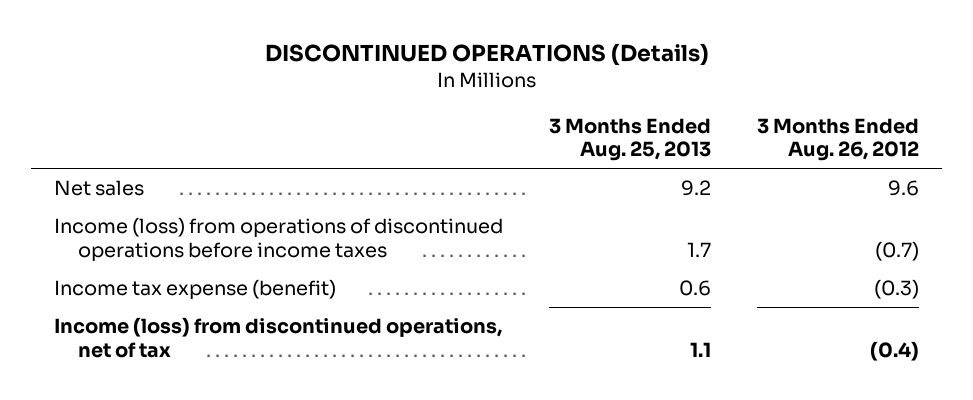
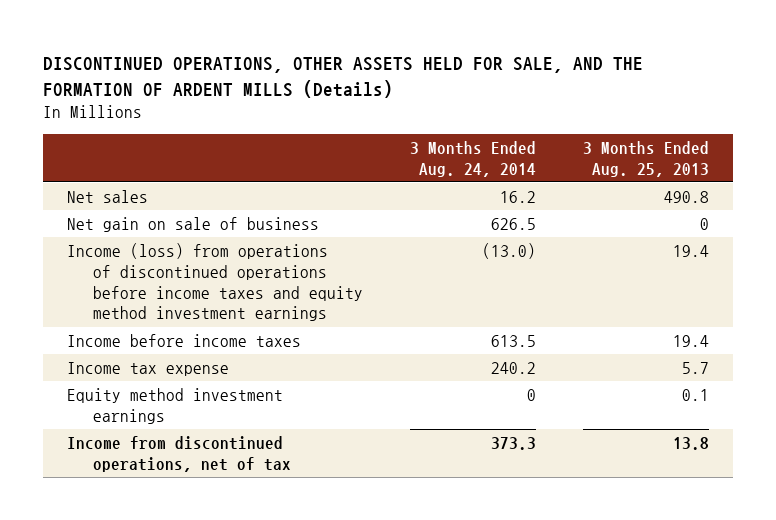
[264,43,709,67] DISCONTINUED OPERATIONS (Details) -> [43,57,644,98] DISCONTINUED OPERATIONS, OTHER ASSETS HELD FOR SALE, AND THE FORMATION OF ARDENT MILLS (Details)
[757,117,920,162] 3 Months Ended Aug. 26, 2012 -> none
none -> [410,140,537,177] 3 Months Ended Aug. 24, 2014
[681,180,712,197] 9.2 -> [664,190,710,203] 490.8
none -> [66,216,319,232] Net gain on sale of business
none -> [66,242,364,322] Income (loss) from operations of discontinued operations before income taxes and equity method investment earnings
[54,217,504,261] Income (loss) from operations of discontinued operations before income taxes -> [66,333,301,347] Income before income taxes
[687,241,712,257] 1.7 -> [673,334,710,347] 19.4
[54,279,337,300] Income tax expense (benefit) -> [66,361,229,376] Income tax expense
[679,280,712,297] 0.6 -> [682,361,710,374] 5.7
none -> [66,387,283,424] Equity method investment earnings
[54,317,503,358] Income (loss) from discontinued operations, net of tax -> [66,435,292,472] Income from discontinued operations, net of tax
[690,341,712,357] 1.1 -> [673,436,710,450] 13.8

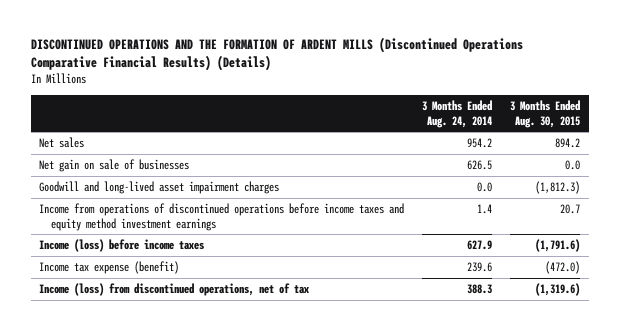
[43,57,644,98] DISCONTINUED OPERATIONS, OTHER ASSETS HELD FOR SALE, AND THE FORMATION OF ARDENT MILLS (Details) -> [30,36,523,72] DISCONTINUED OPERATIONS AND THE FORMATION OF ARDENT MILLS (Discontinued Operations Comparative Financial Results) (Details)
[583,140,710,177] 3 Months Ended Aug. 25, 2013 -> none
none -> [509,99,580,128] 3 Months Ended Aug. 30, 2015
[66,387,283,424] Equity method investment earnings -> none
[500,190,537,203] 16.2 -> [467,137,493,148] 954.2
[66,216,319,232] Net gain on sale of business -> [39,158,190,172] Net gain on sale of businesses
none -> [39,180,280,194] Goodwill and long-lived asset impairment charges
[66,242,364,322] Income (loss) from operations of discontinued operations before income taxes and equity method investment earnings -> [39,202,405,231] Income from operations of discontinued operations before income taxes and equity method investment earnings
[482,242,537,259] (13.0) -> [477,203,493,214] 1.4
[66,333,301,347] Income before income taxes -> [39,238,205,252] Income (loss) before income taxes
[491,334,537,347] 613.5 -> [467,239,493,250] 627.9
[66,361,229,376] Income tax expense -> [39,260,180,274] Income tax expense (benefit)
[491,361,537,374] 240.2 -> [467,261,493,272] 239.6
[66,435,292,472] Income from discontinued operations, net of tax -> [39,282,310,296] Income (loss) from discontinued operations, net of tax
[491,436,537,450] 373.3 -> [467,283,493,294] 388.3

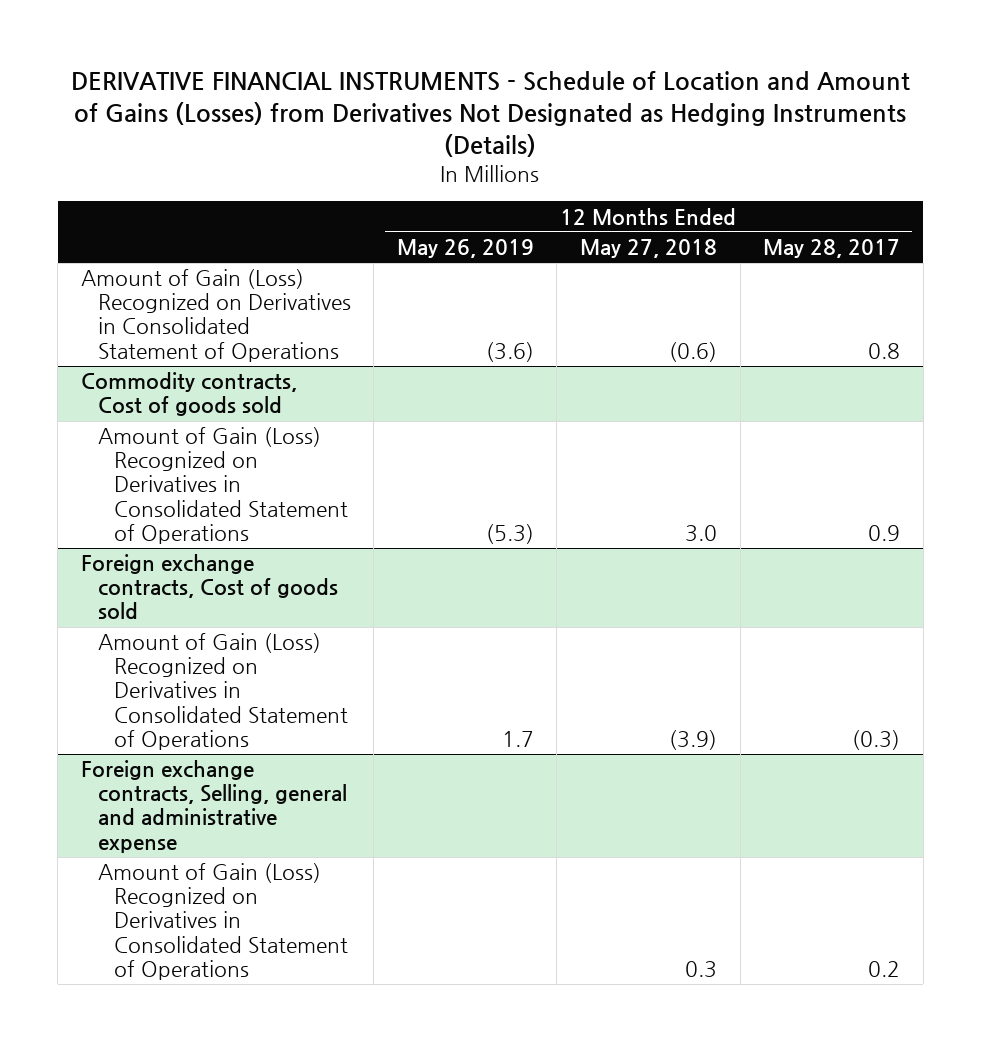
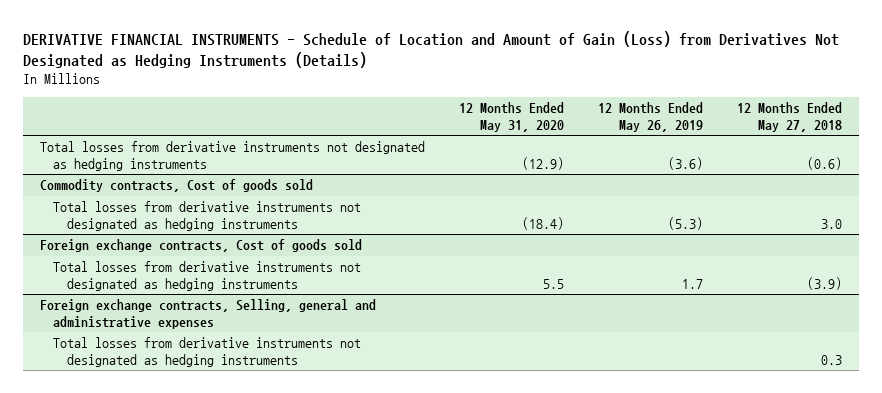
[71,71,911,158] DERIVATIVE FINANCIAL INSTRUMENTS - Schedule of Location and Amount of Gains (Losses) from Derivatives Not Designated as Hedging Instruments (Details) -> [22,30,839,68] DERIVATIVE FINANCIAL INSTRUMENTS - Schedule of Location and Amount of Gain (Loss) from Derivatives Not Designated as Hedging Instruments (Details)
[763,239,901,259] May 28, 2017 -> none
none -> [459,101,565,132] 12 Months Ended May 31, 2020
[80,269,351,362] Amount of Gain (Loss) Recognized on Derivatives in Consolidated Statement of Operations -> [39,141,425,171] Total losses from derivative instruments not designated as hedging instruments
[97,427,349,544] Amount of Gain (Loss) Recognized on Derivatives in Consolidated Statement of Operations -> [53,201,362,231] Total losses from derivative instruments not designated as hedging instruments
[97,633,349,750] Amount of Gain (Loss) Recognized on Derivatives in Consolidated Statement of Operations -> [53,261,362,291] Total losses from derivative instruments not designated as hedging instruments
[80,760,347,853] Foreign exchange contracts, Selling, general and administrative expense -> [39,299,376,329] Foreign exchange contracts, Selling, general and administrative expenses
[97,863,349,980] Amount of Gain (Loss) Recognized on Derivatives in Consolidated Statement of Operations -> [53,337,362,367] Total losses from derivative instruments not designated as hedging instruments

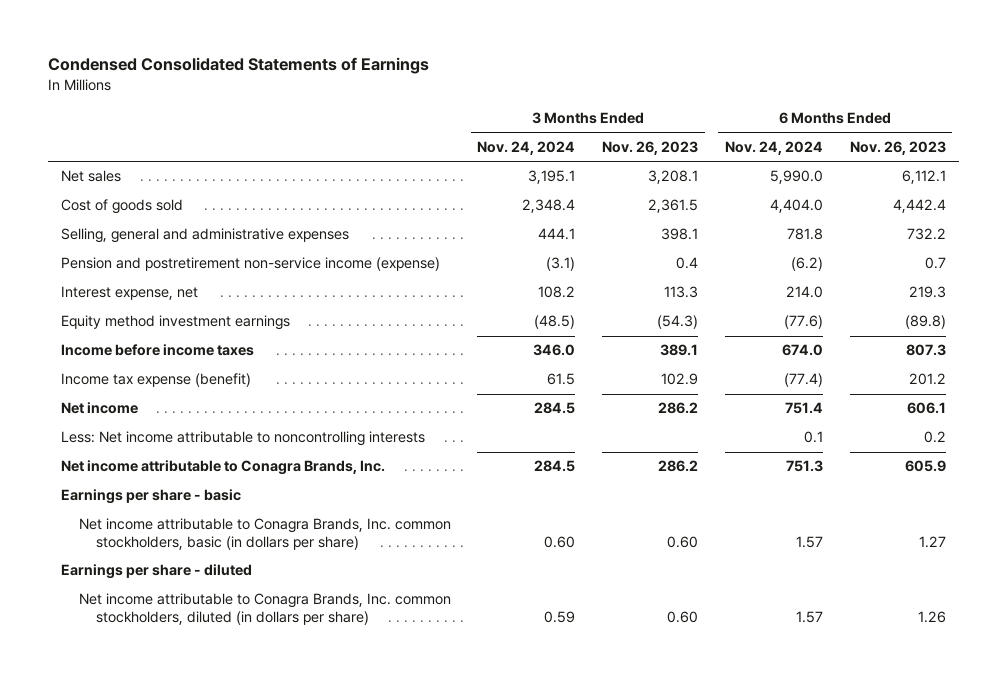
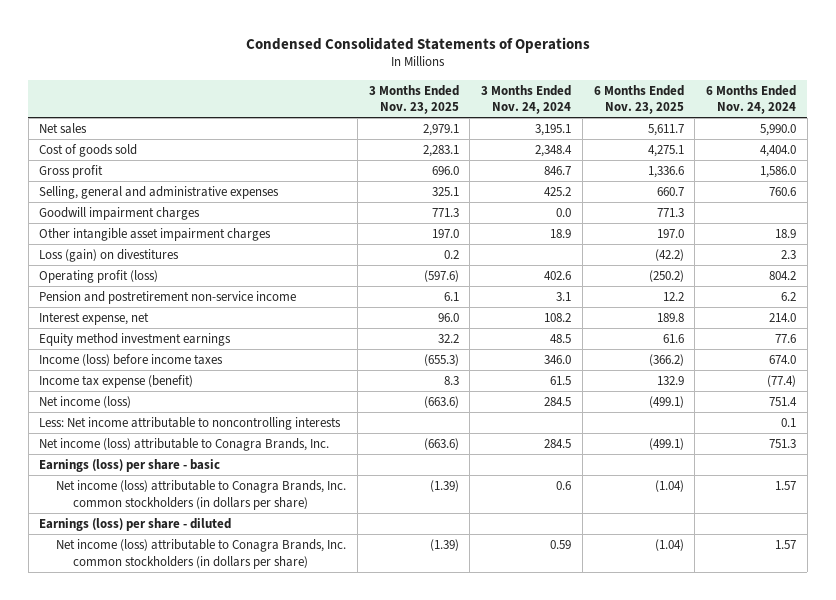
[48,57,430,75] Condensed Consolidated Statements of Earnings -> [245,36,590,53] Condensed Consolidated Statements of Operations
[602,140,699,155] Nov. 26, 2023 -> none
[849,140,946,155] Nov. 26, 2023 -> none
none -> [368,84,459,115] 3 Months Ended Nov. 23, 2025
none -> [593,84,684,115] 6 Months Ended Nov. 23, 2025
none -> [39,164,104,178] Gross profit
[538,228,576,241] 444.1 -> [544,186,572,196] 425.2
[786,228,823,241] 781.8 -> [769,186,797,196] 760.6
none -> [39,206,201,220] Goodwill impairment charges
none -> [39,227,272,241] Other intangible asset impairment charges
none -> [39,248,180,262] Loss (gain) on divestitures
none -> [39,269,159,283] Operating profit (loss)
[61,257,441,272] Pension and postretirement non-service income (expense) -> [39,290,297,304] Pension and postretirement non-service income
[546,257,576,272] (3.1) -> [556,291,572,301] 3.1
[790,257,823,272] (6.2) -> [781,291,797,301] 6.2
[534,315,576,330] (48.5) -> [550,333,572,343] 48.5
[783,315,823,330] (77.6) -> [775,333,797,343] 77.6
[61,344,255,357] Income before income taxes -> [39,353,224,366] Income (loss) before income taxes
[61,402,139,415] Net income -> [39,395,132,408] Net income (loss)
[61,460,386,476] Net income attributable to Conagra Brands, Inc. -> [39,437,330,451] Net income (loss) attributable to Conagra Brands, Inc.
[61,489,242,505] Earnings per share - basic -> [39,458,221,472] Earnings (loss) per share - basic
[78,518,451,551] Net income attributable to Conagra Brands, Inc. common stockholders, basic (in dollars per share) -> [56,479,347,510] Net income (loss) attributable to Conagra Brands, Inc. common stockholders (in dollars per share)
[544,536,576,549] 0.60 -> [556,480,572,490] 0.6
[61,564,253,580] Earnings per share - diluted -> [39,517,232,531] Earnings (loss) per share - diluted
[78,593,451,626] Net income attributable to Conagra Brands, Inc. common stockholders, diluted (in dollars per share) -> [56,538,347,569] Net income (loss) attributable to Conagra Brands, Inc. common stockholders (in dollars per share)

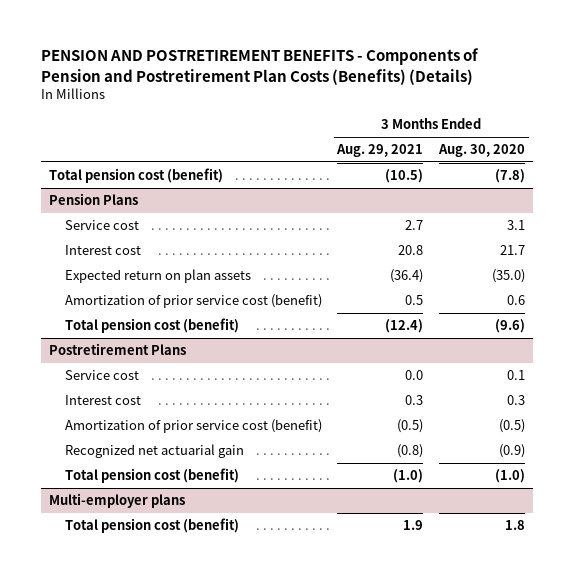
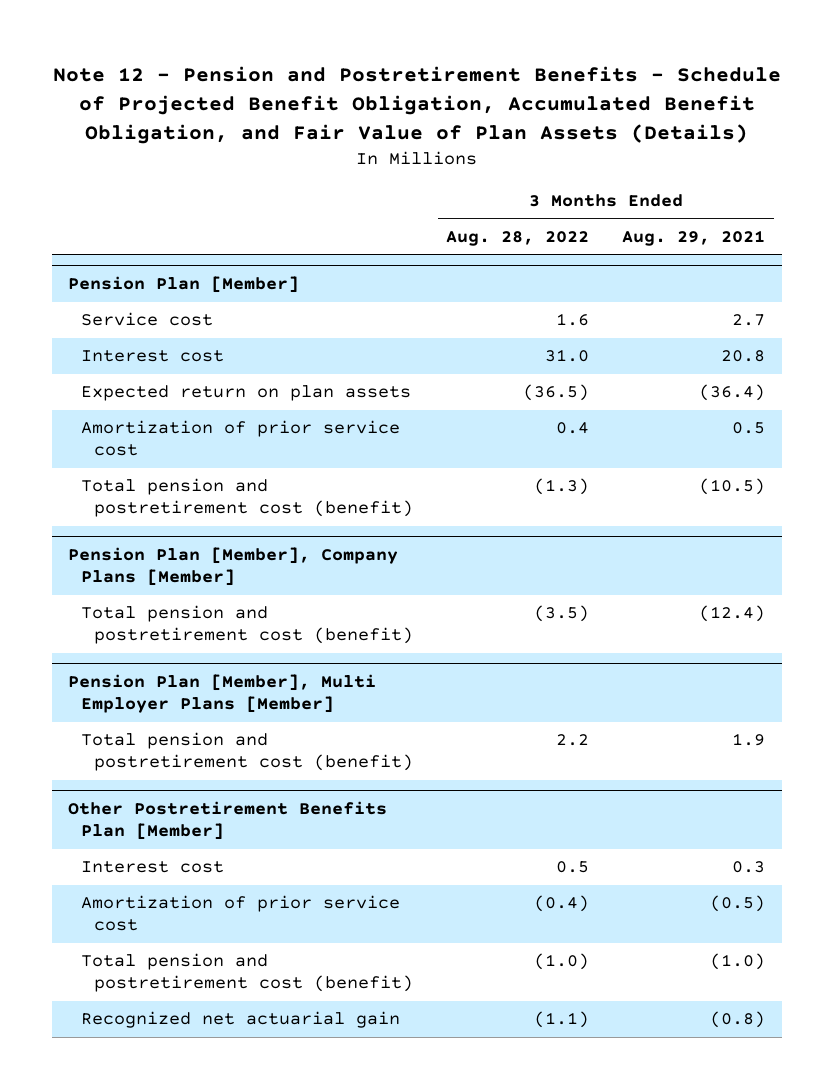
[41,48,480,85] PENSION AND POSTRETIREMENT BENEFITS - Components of Pension and Postretirement Plan Costs (Benefits) (Details) -> [52,65,781,144] Note 12 - Pension and Postretirement Benefits - Schedule of Projected Benefit Obligation, Accumulated Benefit Obligation, and Fair Value of Plan Assets (Details)
[438,144,526,158] Aug. 30, 2020 -> none
none -> [446,230,590,246] Aug. 28, 2022
[49,168,224,184] Total pension cost (benefit) -> none
[49,193,139,206] Pension Plans -> [68,276,300,294] Pension Plan [Member]
[64,370,139,381] Service cost -> none
[64,294,322,309] Amortization of prior service cost (benefit) -> [81,420,401,457] Amortization of prior service cost
[64,318,239,334] Total pension cost (benefit) -> [81,478,414,518] Total pension and postretirement cost (benefit)
[385,319,424,334] (12.4) -> [699,478,766,496] (10.5)
none -> [68,547,399,587] Pension Plan [Member], Company Plans [Member]
none -> [81,605,414,645] Total pension and postretirement cost (benefit)
none -> [68,674,377,714] Pension Plan [Member], Multi Employer Plans [Member]
none -> [81,732,414,772] Total pension and postretirement cost (benefit)
[49,343,187,356] Postretirement Plans -> [68,801,388,841] Other Postretirement Benefits Plan [Member]
[64,419,322,434] Amortization of prior service cost (benefit) -> [81,895,401,932] Amortization of prior service cost
none -> [81,953,414,993] Total pension and postretirement cost (benefit)
[64,468,239,484] Total pension cost (benefit) -> none
[49,493,186,509] Multi-employer plans -> none
[64,518,239,534] Total pension cost (benefit) -> none

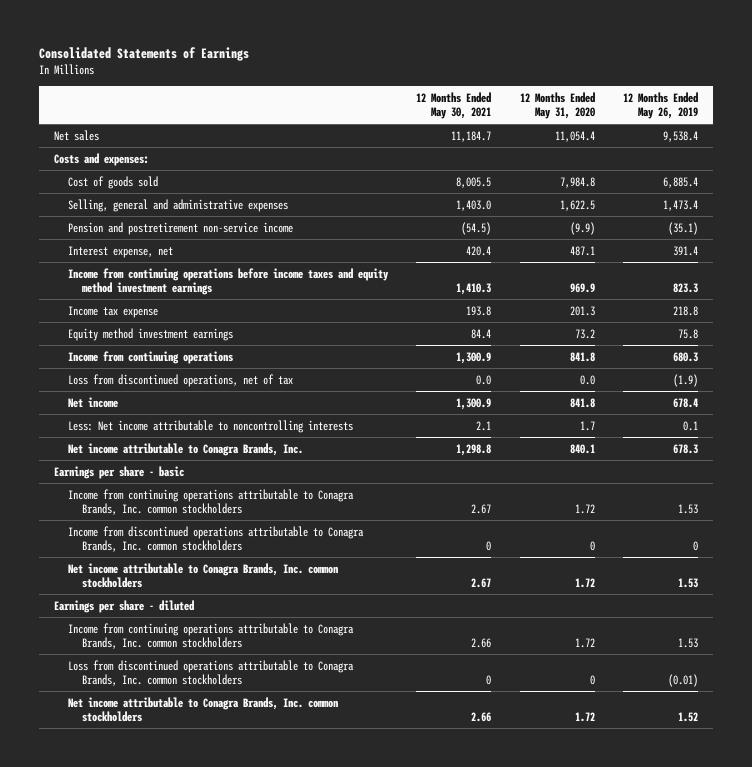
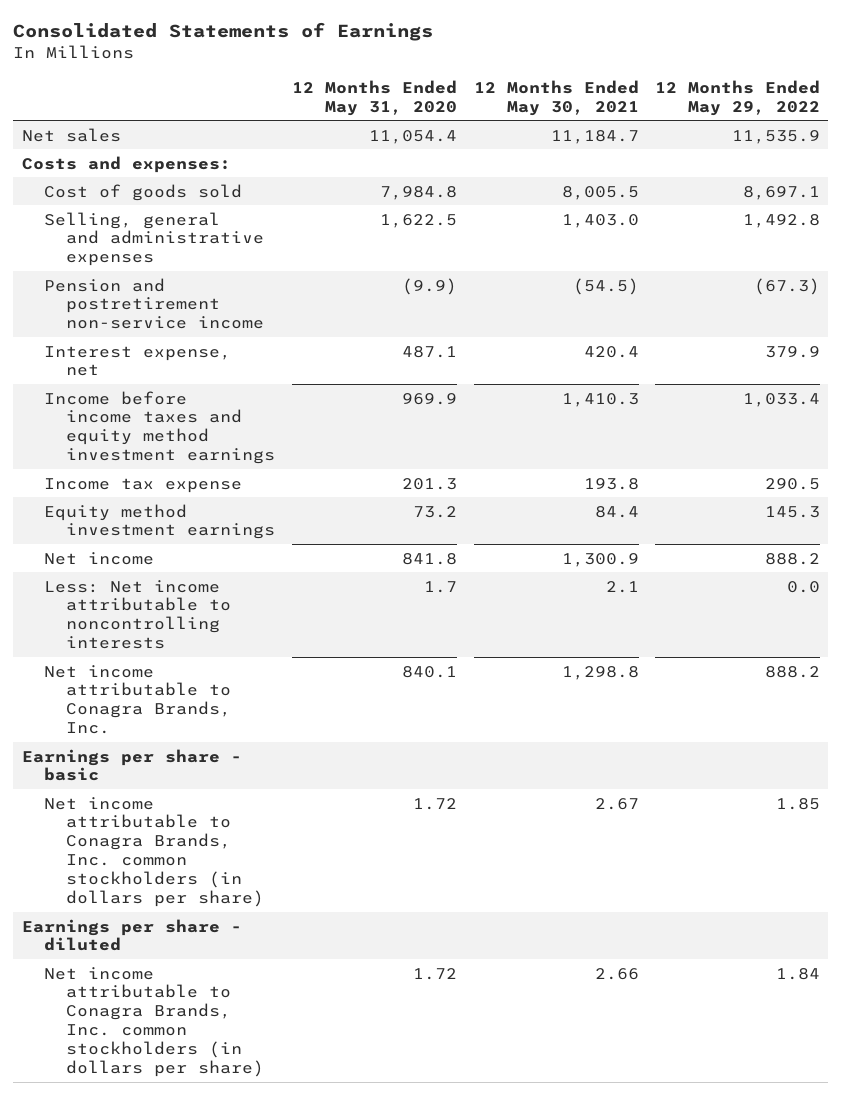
[623,91,699,120] 12 Months Ended May 26, 2019 -> none
none -> [655,79,821,116] 12 Months Ended May 29, 2022
[68,267,390,296] Income from continuing operations before income taxes and equity method investment earnings -> [43,390,276,465] Income before income taxes and equity method investment earnings
[68,350,234,364] Income from continuing operations -> none
[68,373,294,387] Loss from discontinued operations, net of tax -> none
[68,488,355,516] Income from continuing operations attributable to Conagra Brands, Inc. common stockholders -> none
[68,525,365,553] Income from discontinued operations attributable to Conagra Brands, Inc. common stockholders -> none
[68,562,339,589] Net income attributable to Conagra Brands, Inc. common stockholders -> [43,796,265,907] Net income attributable to Conagra Brands, Inc. common stockholders (in dollars per share)
[68,622,355,650] Income from continuing operations attributable to Conagra Brands, Inc. common stockholders -> none
[68,659,355,687] Loss from discontinued operations attributable to Conagra Brands, Inc. common stockholders -> none
[68,696,339,723] Net income attributable to Conagra Brands, Inc. common stockholders -> [43,966,265,1077] Net income attributable to Conagra Brands, Inc. common stockholders (in dollars per share)

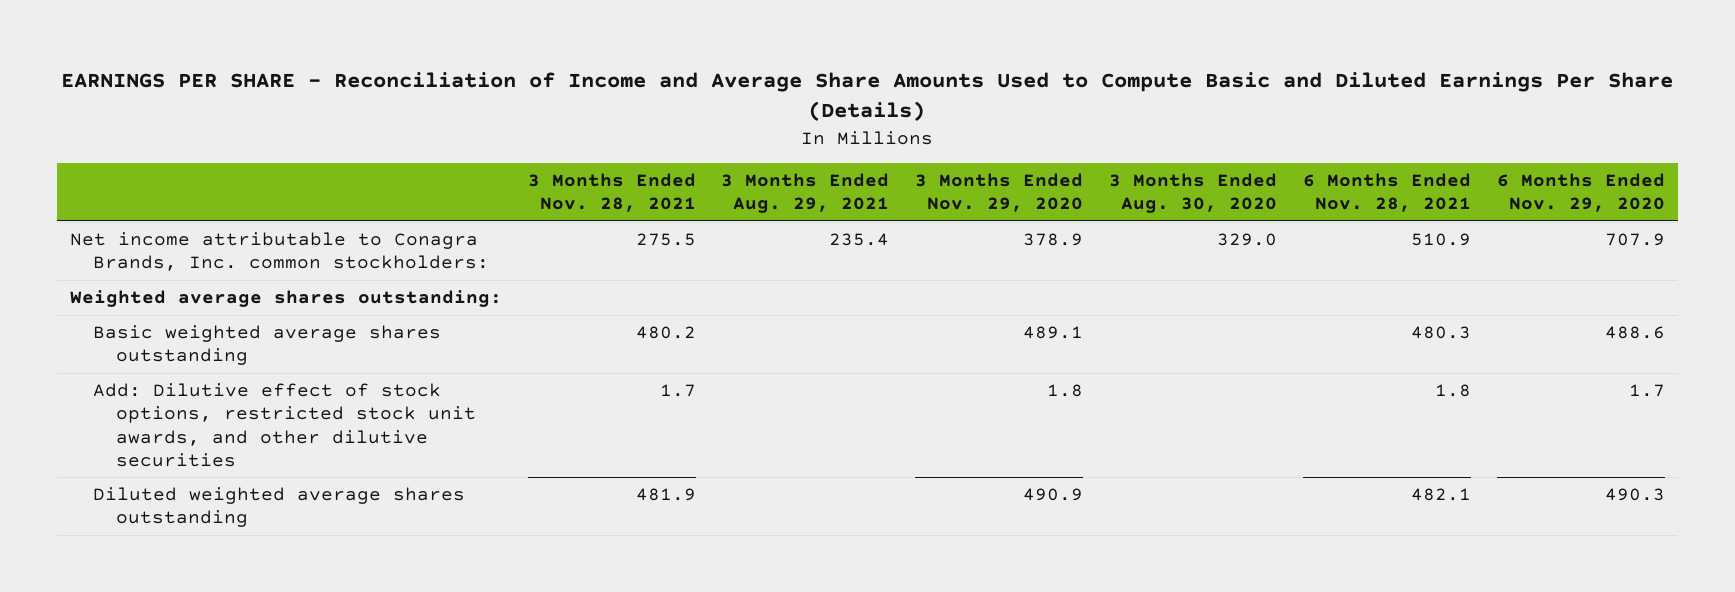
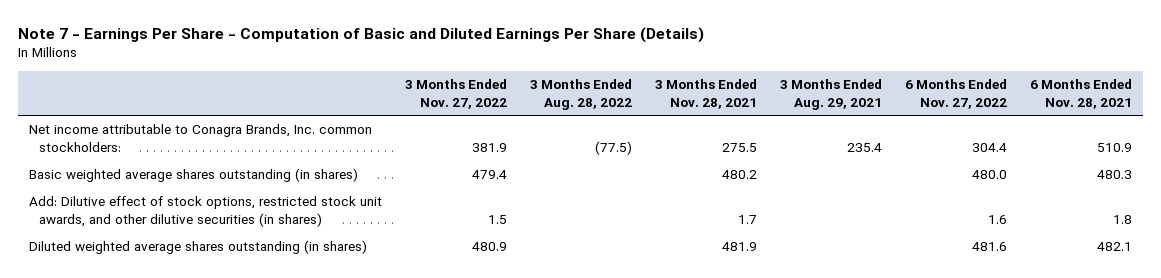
[61,71,1674,122] EARNINGS PER SHARE - Reconciliation of Income and Average Share Amounts Used to Compute Basic and Diluted Earnings Per Share (Details) -> [18,27,705,44] Note 7 - Earnings Per Share - Computation of Basic and Diluted Earnings Per Share (Details)
[915,173,1084,213] 3 Months Ended Nov. 29, 2020 -> none
[1109,173,1278,214] 3 Months Ended Aug. 30, 2020 -> none
[1497,173,1666,213] 6 Months Ended Nov. 29, 2020 -> none
none -> [405,79,508,109] 3 Months Ended Nov. 27, 2022
none -> [530,79,633,110] 3 Months Ended Aug. 28, 2022
none -> [904,79,1007,109] 6 Months Ended Nov. 27, 2022
[69,290,502,308] Weighted average shares outstanding: -> none
[92,325,441,366] Basic weighted average shares outstanding -> [29,168,359,183] Basic weighted average shares outstanding (in shares)
[92,383,477,467] Add: Dilutive effect of stock options, restricted stock unit awards, and other dilutive securities -> [29,196,383,227] Add: Dilutive effect of stock options, restricted stock unit awards, and other dilutive securities (in shares)
[92,487,465,528] Diluted weighted average shares outstanding -> [29,240,368,255] Diluted weighted average shares outstanding (in shares)

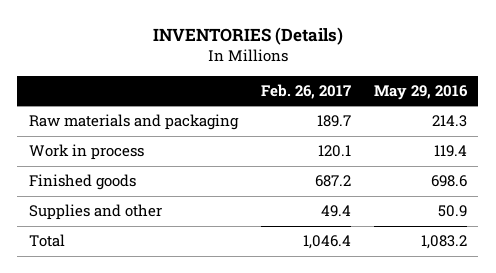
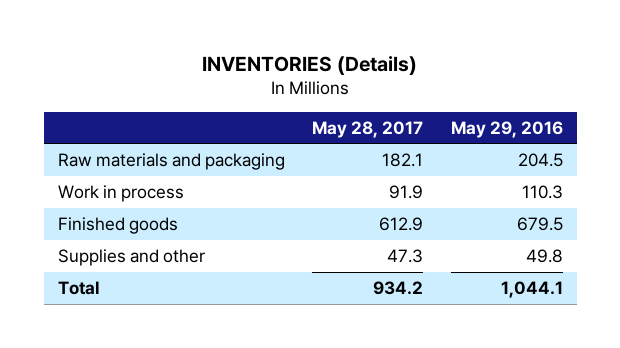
[260,83,351,99] Feb. 26, 2017 -> none
none -> [312,120,424,138] May 28, 2017
[431,115,467,128] 214.3 -> [517,153,563,168] 204.5
[433,145,467,158] 119.4 -> [521,185,563,200] 110.3
[430,175,467,188] 698.6 -> [516,217,563,232] 679.5
[437,205,467,218] 50.9 -> [525,249,563,264] 49.8
[420,235,467,250] 1,083.2 -> [500,281,563,299] 1,044.1

